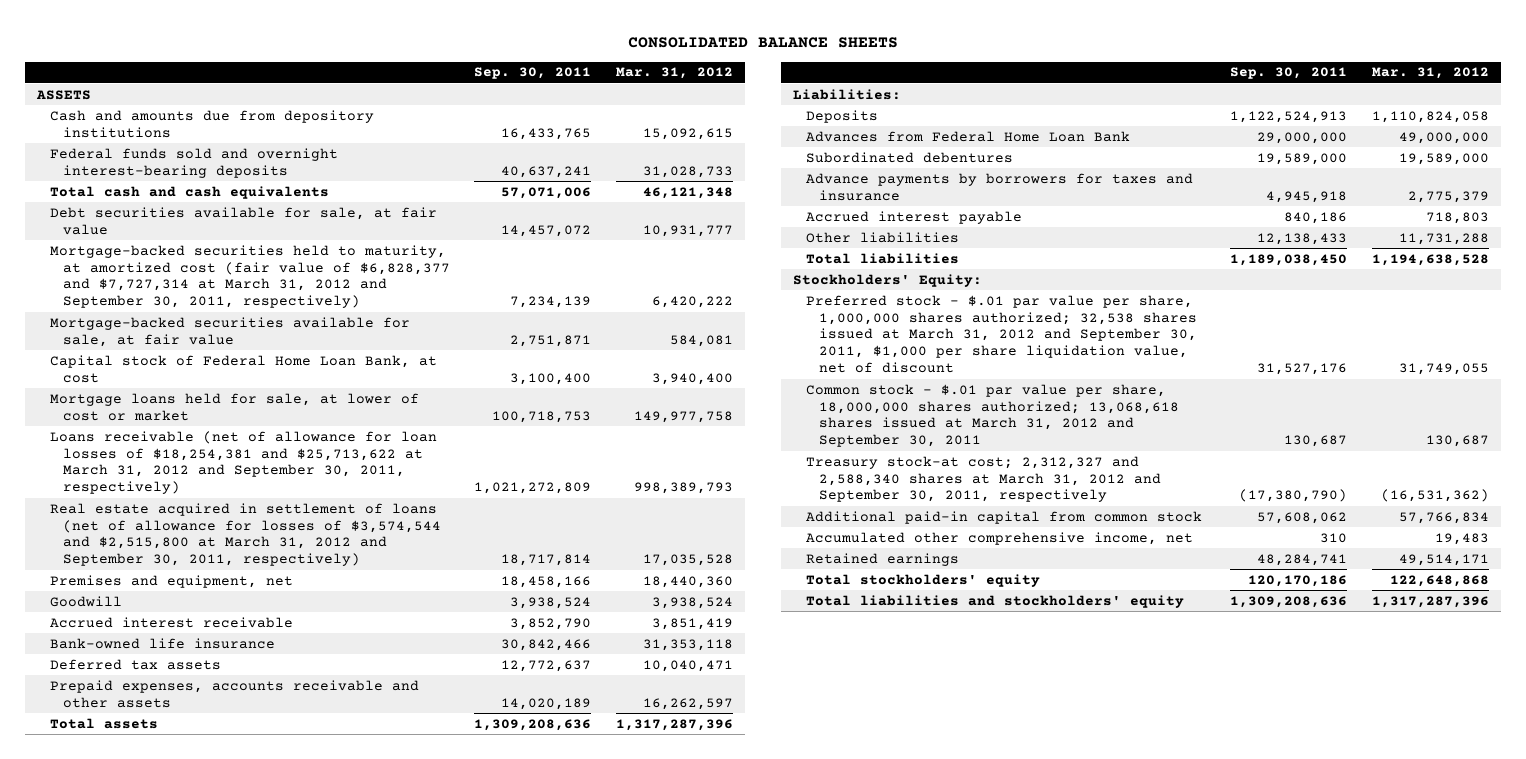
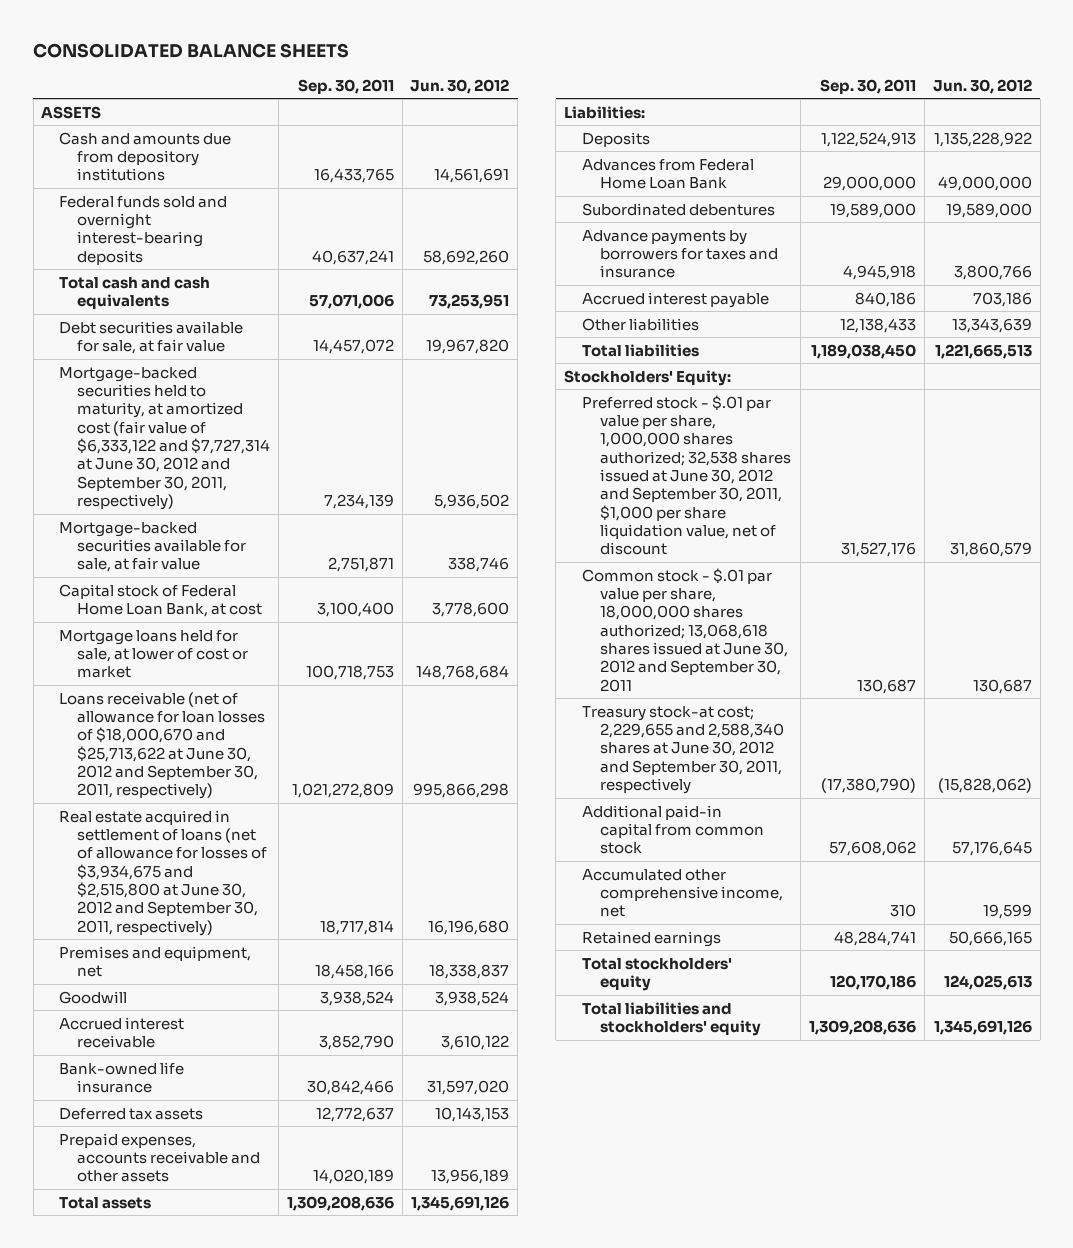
[615,67,733,80] Mar. 31, 2012 -> none
none -> [410,78,510,94] Jun. 30, 2012
[49,244,450,309] Mortgage-backed securities held to maturity, at amortized cost (fair value of $6,828,377 and $7,727,314 at March 31, 2012 and September 30, 2011, respectively) -> [59,366,271,510] Mortgage-backed securities held to maturity, at amortized cost (fair value of $6,333,122 and $7,727,314 at June 30, 2012 and September 30, 2011, respectively)
[49,430,437,495] Loans receivable (net of allowance for loan losses of $18,254,381 and $25,713,622 at March 31, 2012 and September 30, 2011, respectively) -> [59,691,266,800] Loans receivable (net of allowance for loan losses of $18,000,670 and $25,713,622 at June 30, 2012 and September 30, 2011, respectively)
[49,502,441,567] Real estate acquired in settlement of loans (net of allowance for losses of $3,574,544 and $2,515,800 at March 31, 2012 and September 30, 2011, respectively) -> [59,809,268,936] Real estate acquired in settlement of loans (net of allowance for losses of $3,934,675 and $2,515,800 at June 30, 2012 and September 30, 2011, respectively)
[806,294,1197,374] Preferred stock - $.01 par value per share, 1,000,000 shares authorized; 32,538 shares issued at March 31, 2012 and September 30, 2011, $1,000 per share liquidation value, net of discount -> [581,394,791,556] Preferred stock - $.01 par value per share, 1,000,000 shares authorized; 32,538 shares issued at June 30, 2012 and September 30, 2011, $1,000 per share liquidation value, net of discount
[806,383,1179,448] Common stock - $.01 par value per share, 18,000,000 shares authorized; 13,068,618 shares issued at March 31, 2012 and September 30, 2011 -> [581,567,788,692] Common stock - $.01 par value per share, 18,000,000 shares authorized; 13,068,618 shares issued at June 30, 2012 and September 30, 2011
[806,455,1161,503] Treasury stock-at cost; 2,312,327 and 2,588,340 shares at March 31, 2012 and September 30, 2011, respectively -> [581,705,784,794] Treasury stock-at cost; 2,229,655 and 2,588,340 shares at June 30, 2012 and September 30, 2011, respectively

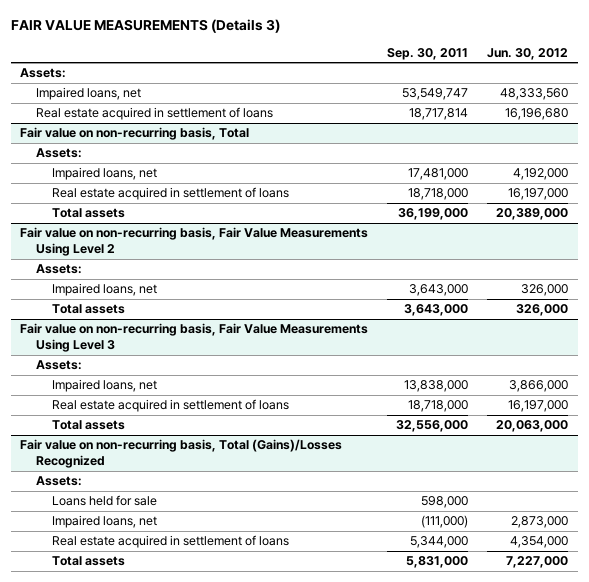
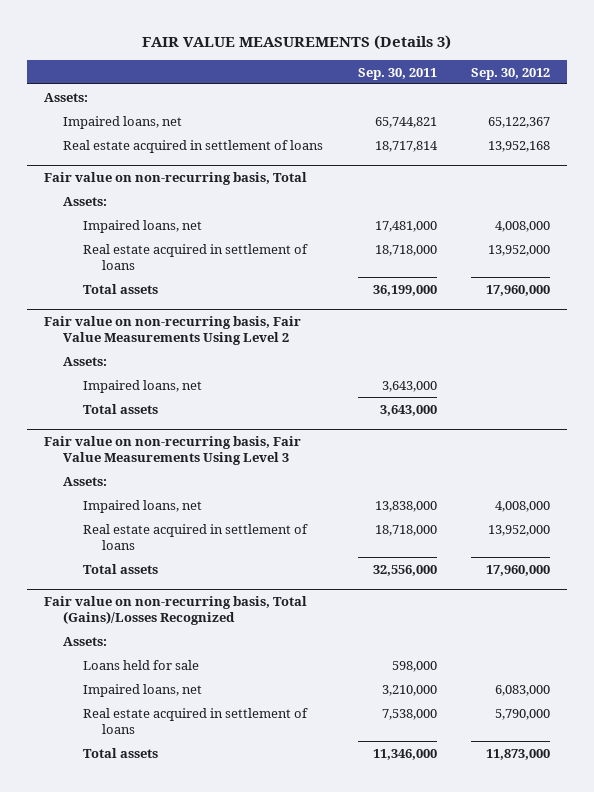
[487,47,569,60] Jun. 30, 2012 -> none
none -> [471,67,551,80] Sep. 30, 2012
[402,88,469,101] 53,549,747 -> [374,116,437,128] 65,744,821
[421,515,469,529] (111,000) -> [381,684,437,696] 3,210,000
[410,536,469,549] 5,344,000 -> [381,708,437,720] 7,538,000
[406,556,469,569] 5,831,000 -> [372,748,437,760] 11,346,000

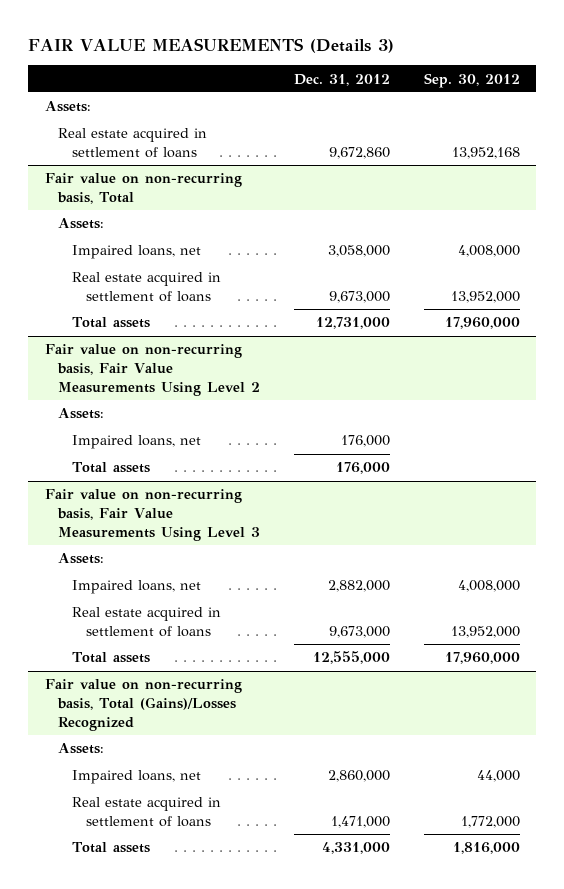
[357,67,437,80] Sep. 30, 2011 -> none
none -> [294,73,391,86] Dec. 31, 2012
[63,115,183,129] Impaired loans, net -> none
[82,659,199,670] Loans held for sale -> none
[495,684,551,696] 6,083,000 -> [476,770,520,783] 44,000
[495,708,551,720] 5,790,000 -> [460,815,520,828] 1,772,000
[486,748,551,760] 11,873,000 -> [452,842,520,855] 1,816,000

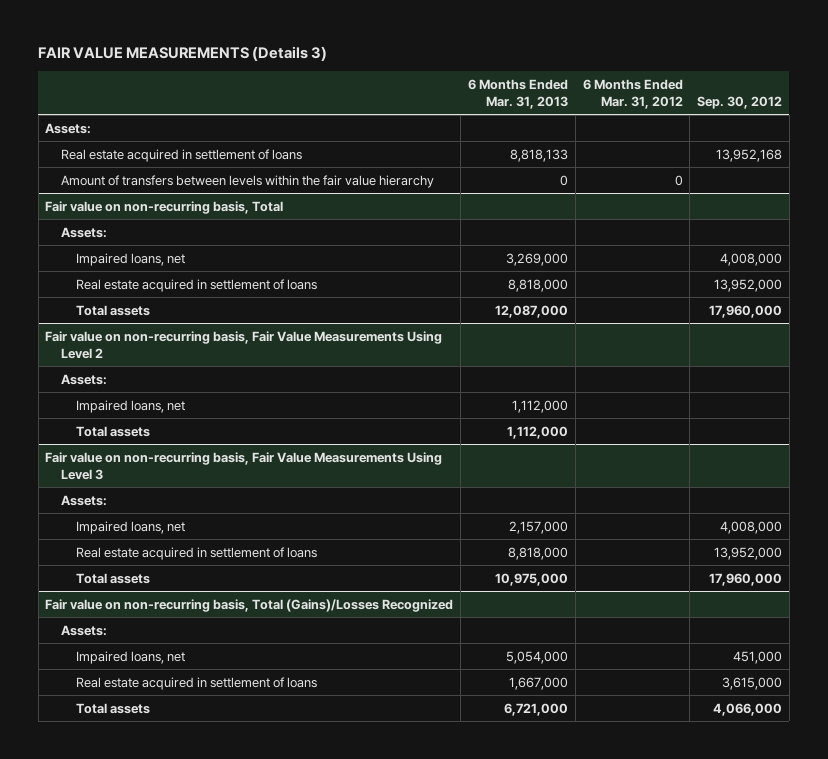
[294,73,391,86] Dec. 31, 2012 -> none
none -> [467,78,568,109] 6 Months Ended Mar. 31, 2013
none -> [582,78,683,109] 6 Months Ended Mar. 31, 2012
none -> [60,174,434,188] Amount of transfers between levels within the fair value hierarchy
[476,770,520,783] 44,000 -> [733,650,783,664] 451,000
[460,815,520,828] 1,772,000 -> [722,676,783,690] 3,615,000
[452,842,520,855] 1,816,000 -> [713,702,783,716] 4,066,000

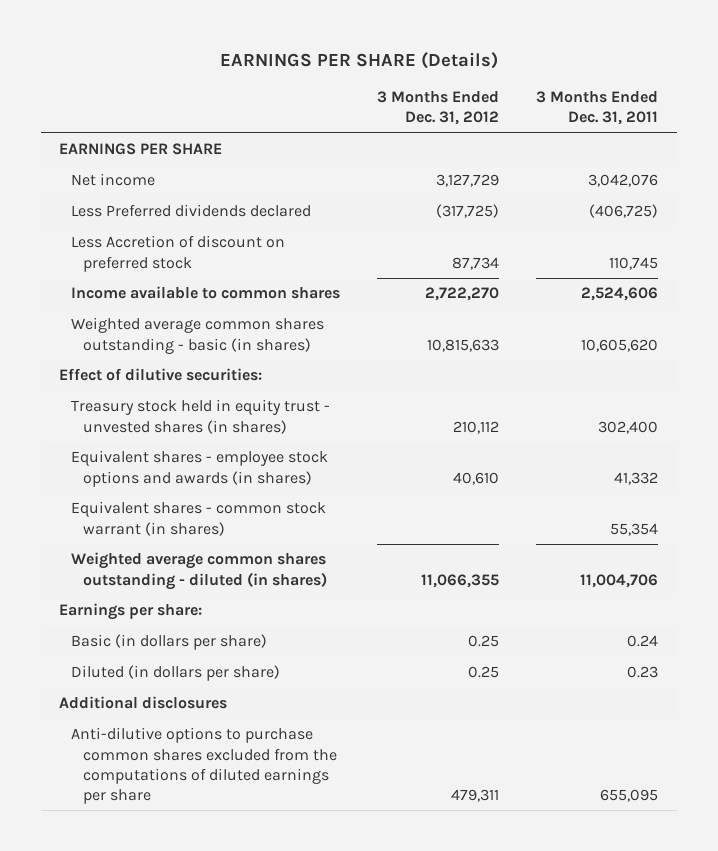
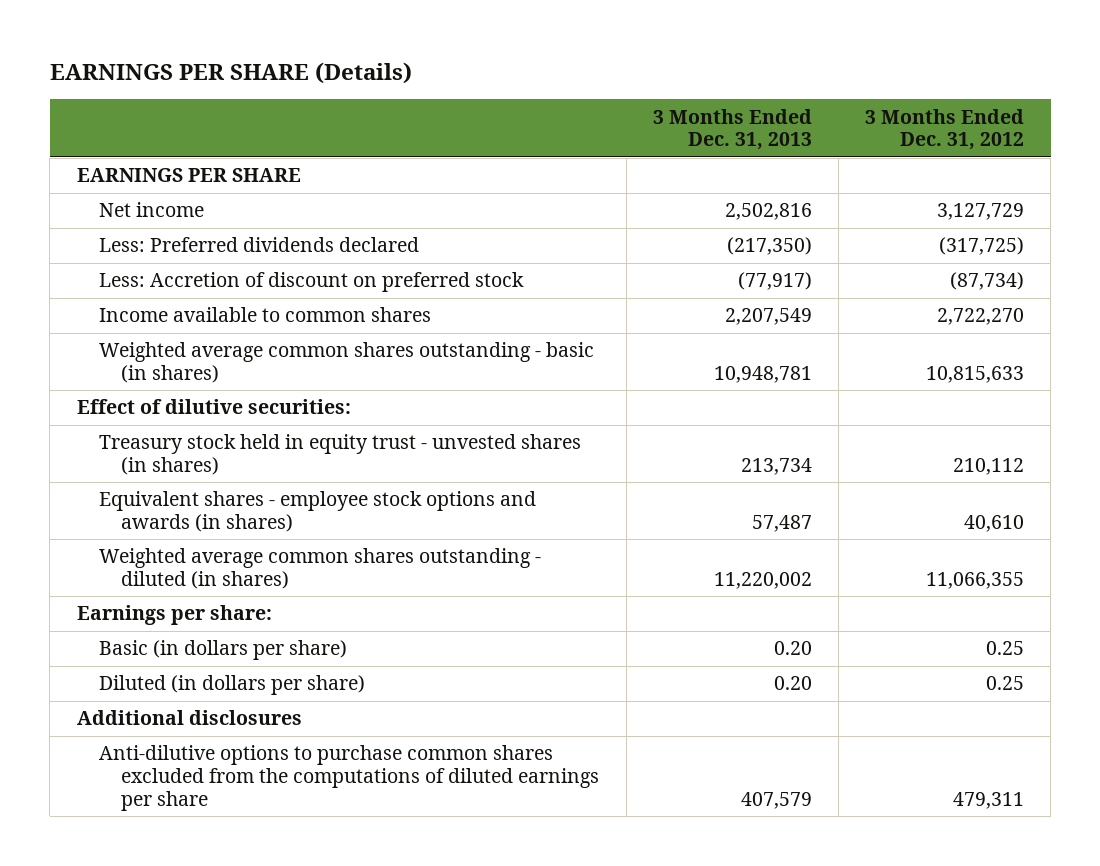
[536,91,659,126] 3 Months Ended Dec. 31, 2011 -> none
none -> [652,108,812,151] 3 Months Ended Dec. 31, 2013
[71,204,312,218] Less Preferred dividends declared -> [98,237,419,253] Less: Preferred dividends declared
[71,235,286,272] Less Accretion of discount on preferred stock -> [98,272,524,293] Less: Accretion of discount on preferred stock
[452,256,500,270] 87,734 -> [949,272,1024,291] (87,734)
[71,501,327,536] Equivalent shares - common stock warrant (in shares) -> none

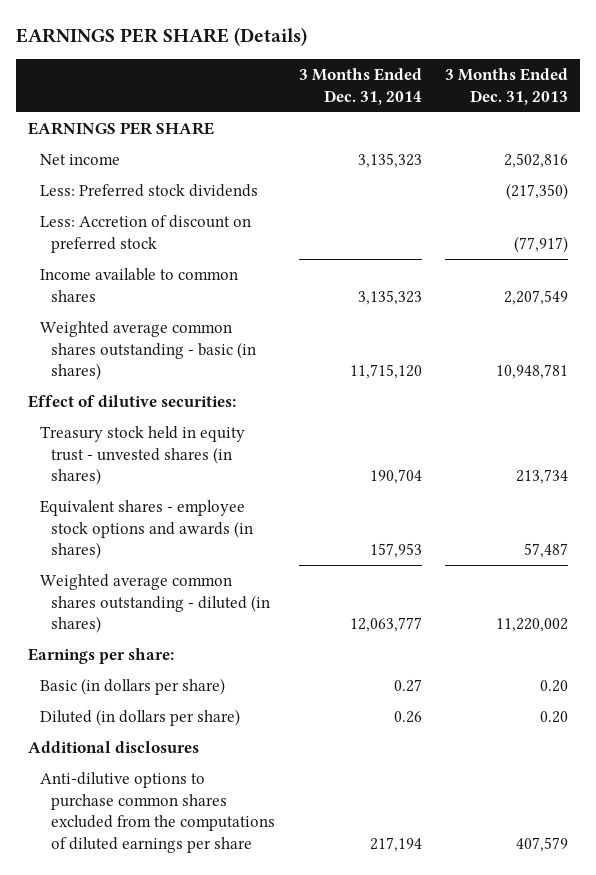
[864,108,1024,151] 3 Months Ended Dec. 31, 2012 -> none
none -> [298,68,422,105] 3 Months Ended Dec. 31, 2014
[98,237,419,253] Less: Preferred dividends declared -> [39,183,258,197] Less: Preferred stock dividends

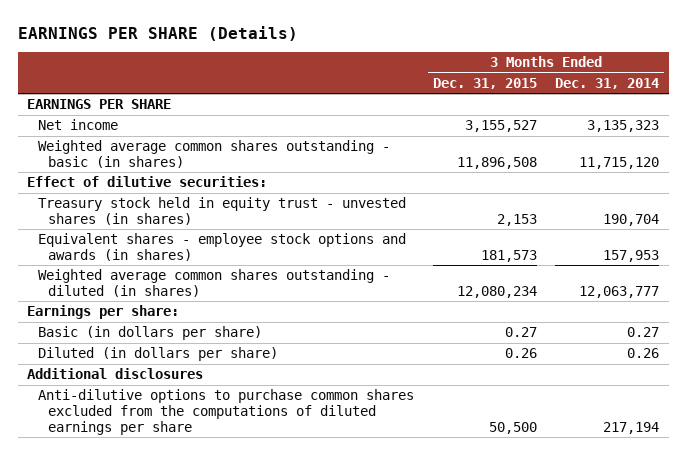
[445,68,569,105] 3 Months Ended Dec. 31, 2013 -> none
none -> [432,77,537,89] Dec. 31, 2015
[39,183,258,197] Less: Preferred stock dividends -> none
[39,214,251,253] Less: Accretion of discount on preferred stock -> none
[39,267,238,302] Income available to common shares -> none

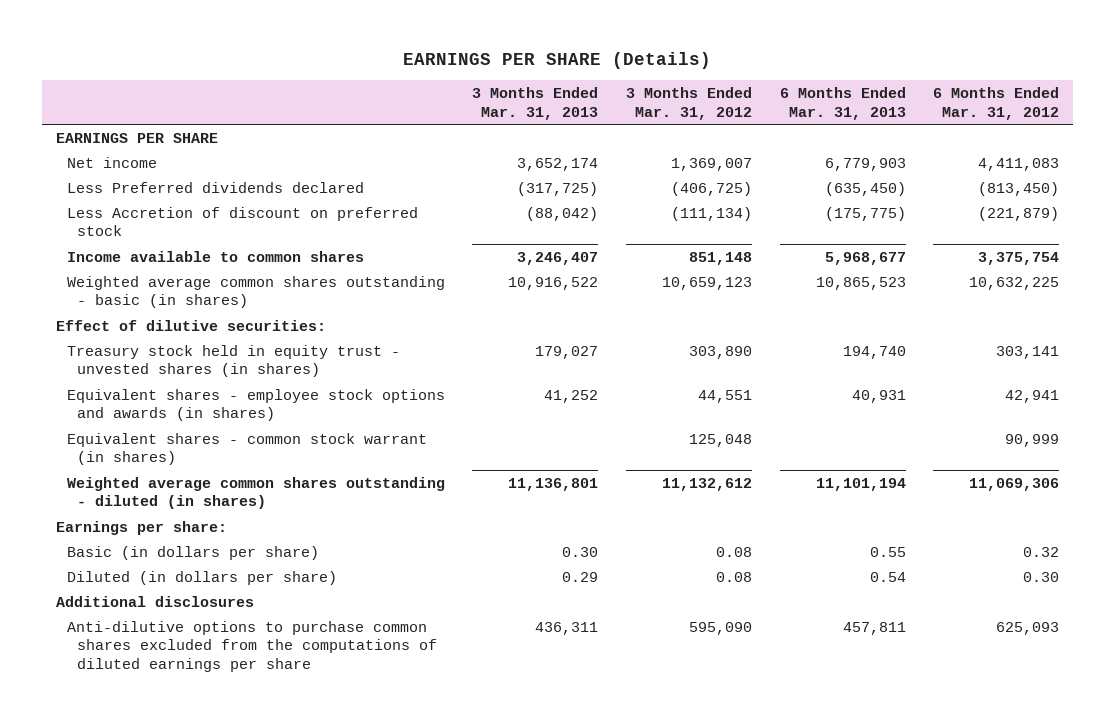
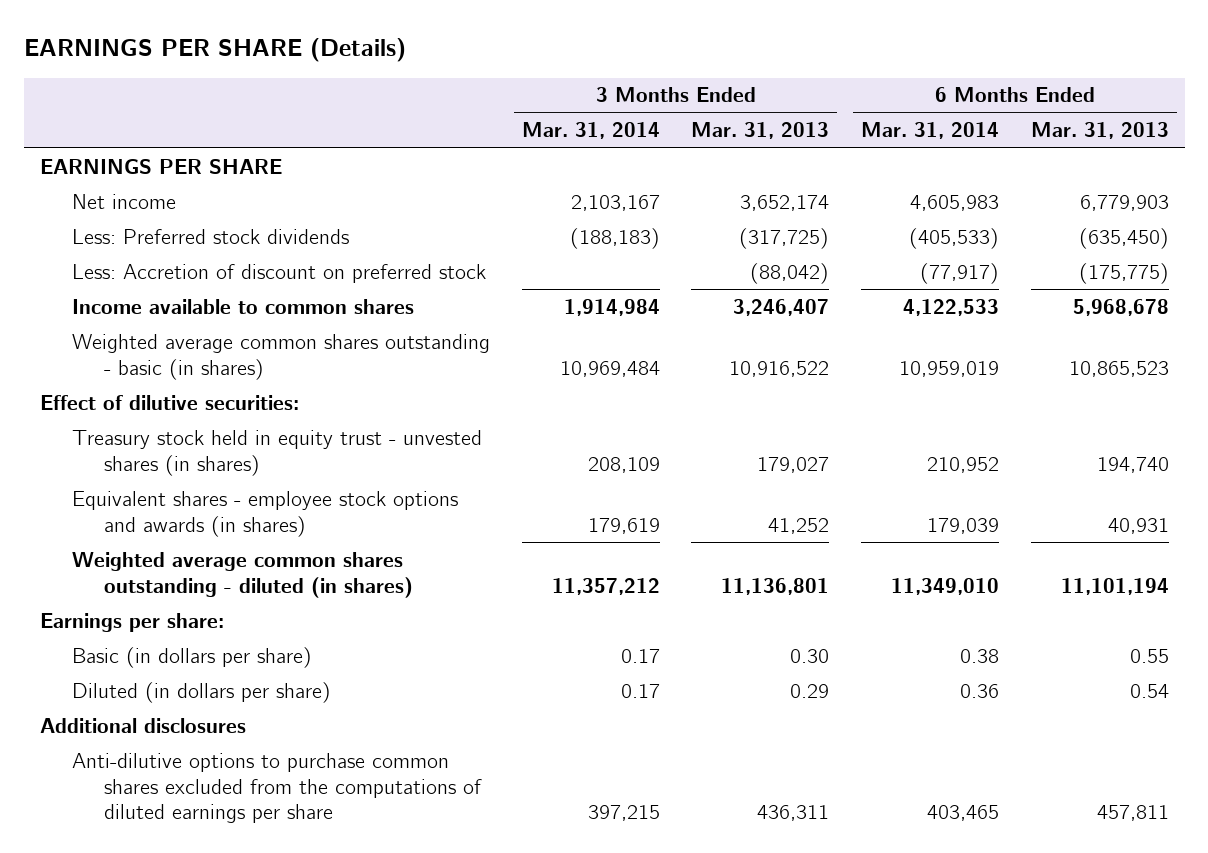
[625,87,752,120] 3 Months Ended Mar. 31, 2012 -> none
[933,87,1060,120] 6 Months Ended Mar. 31, 2012 -> none
none -> [521,122,660,140] Mar. 31, 2014
none -> [861,122,1000,140] Mar. 31, 2014
[66,181,364,193] Less Preferred dividends declared -> [71,228,349,244] Less: Preferred stock dividends
[66,206,418,237] Less Accretion of discount on preferred stock -> [71,263,486,283] Less: Accretion of discount on preferred stock
[824,251,906,265] 5,968,677 -> [1072,298,1169,316] 5,968,678
[66,432,427,466] Equivalent shares - common stock warrant (in shares) -> none

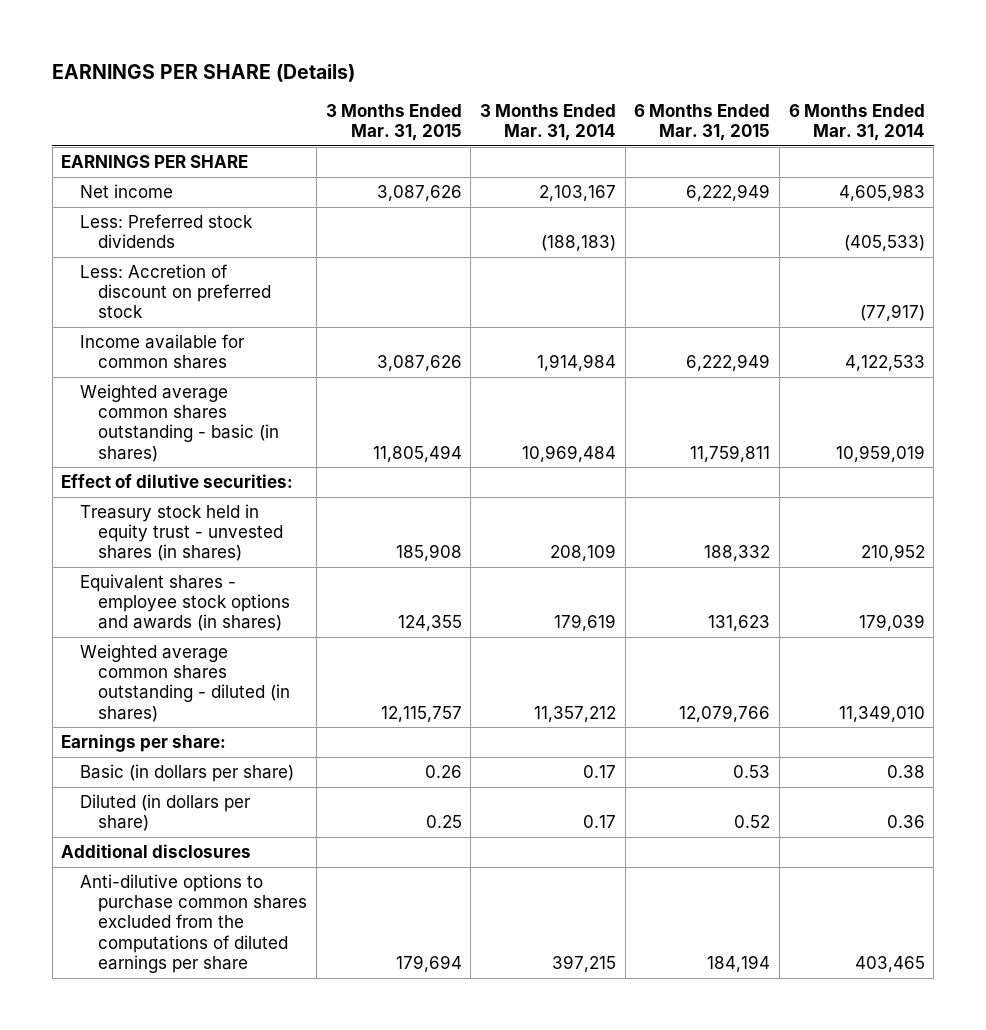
[691,122,830,140] Mar. 31, 2013 -> none
[1030,122,1169,140] Mar. 31, 2013 -> none
none -> [325,103,462,141] 3 Months Ended Mar. 31, 2015
none -> [634,103,771,141] 6 Months Ended Mar. 31, 2015
[71,298,414,314] Income available to common shares -> [79,334,245,370] Income available for common shares

